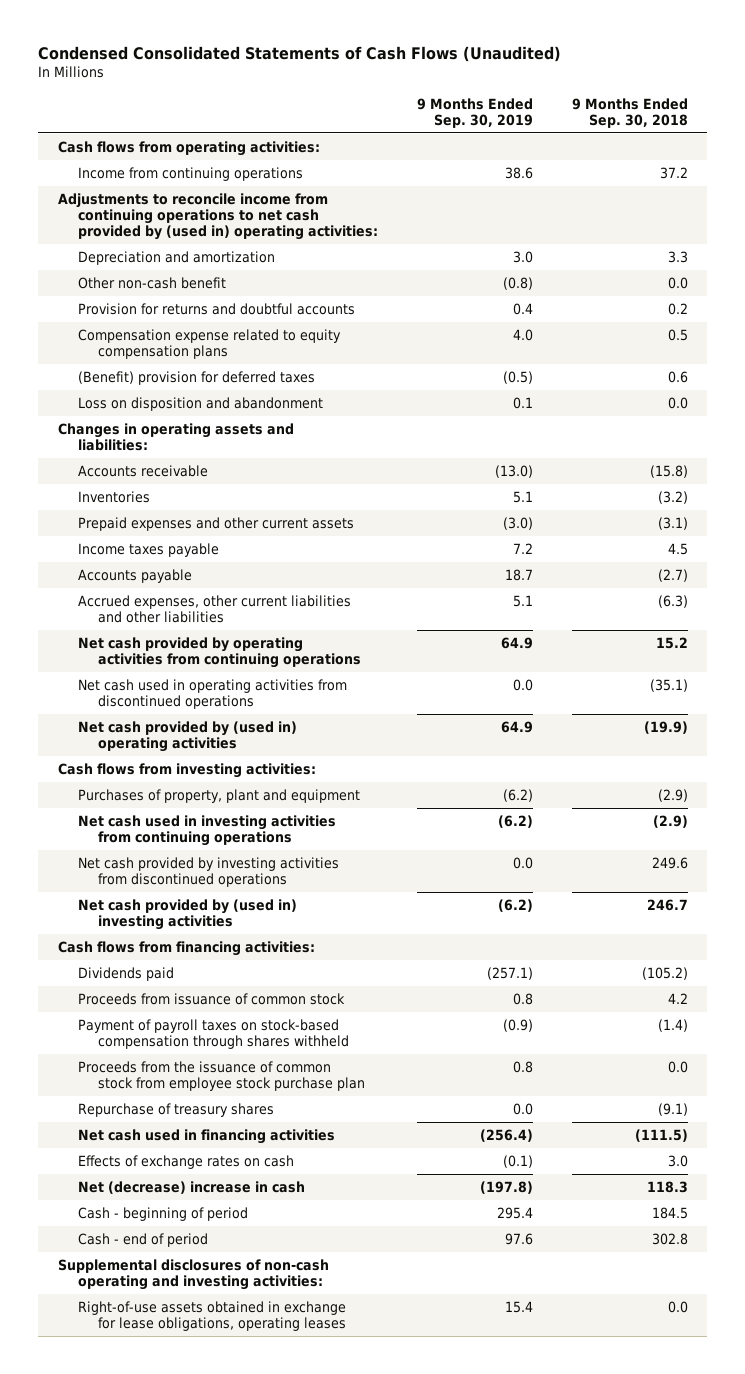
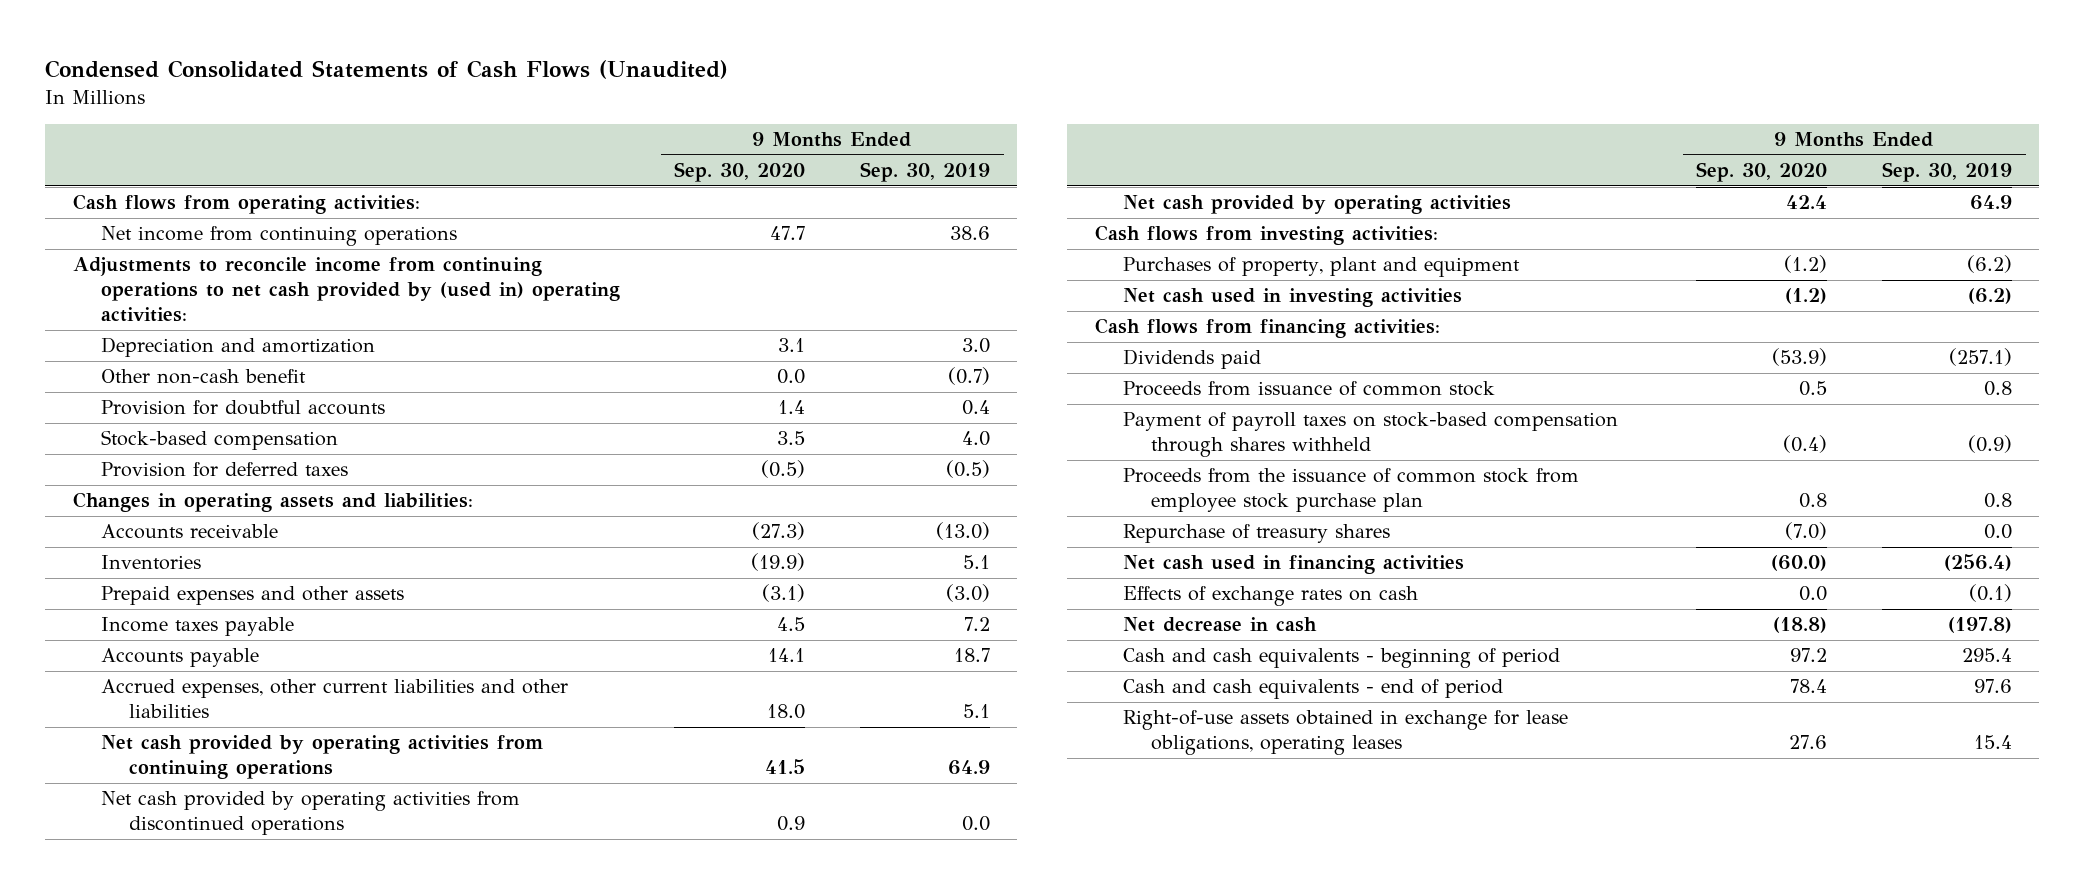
[571,97,688,128] 9 Months Ended Sep. 30, 2018 -> none
none -> [674,162,806,183] Sep. 30, 2020
[78,167,304,182] Income from continuing operations -> [100,226,457,247] Net income from continuing operations
[78,397,324,412] Loss on disposition and abandonment -> none
[502,277,533,291] (0.8) -> [947,367,990,386] (0.7)
[78,303,356,316] Provision for returns and doubtful accounts -> [100,400,385,416] Provision for doubtful accounts
[78,329,342,359] Compensation expense related to equity compensation plans -> [100,430,338,451] Stock-based compensation
[78,371,316,386] (Benefit) provision for deferred taxes -> [100,462,348,478] Provision for deferred taxes
[78,517,355,532] Prepaid expenses and other current assets -> [100,586,404,606] Prepaid expenses and other assets
[78,679,348,709] Net cash used in operating activities from discontinued operations -> [100,791,520,836] Net cash provided by operating activities from discontinued operations
[78,721,298,752] Net cash provided by (used in) operating activities -> [1122,195,1511,215] Net cash provided by operating activities
[78,815,337,846] Net cash used in investing activities from continuing operations -> none
[78,857,340,887] Net cash provided by investing activities from discontinued operations -> none
[78,899,298,930] Net cash provided by (used in) investing activities -> [1122,288,1462,308] Net cash used in investing activities
[57,1259,329,1290] Supplemental disclosures of non-cash operating and investing activities: -> none
[78,1181,306,1195] Net (decrease) increase in cash -> [1122,617,1317,633] Net decrease in cash
[78,1207,249,1222] Cash - beginning of period -> [1122,648,1560,669] Cash and cash equivalents - beginning of period
[78,1233,209,1248] Cash - end of period -> [1122,679,1503,700] Cash and cash equivalents - end of period

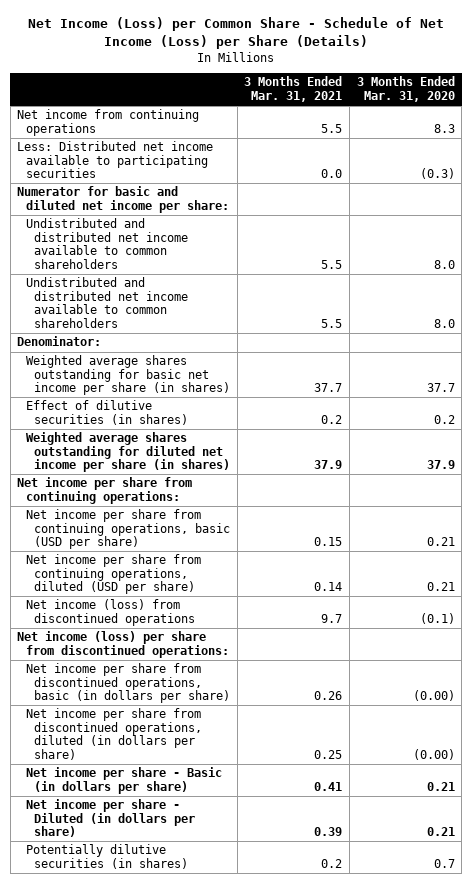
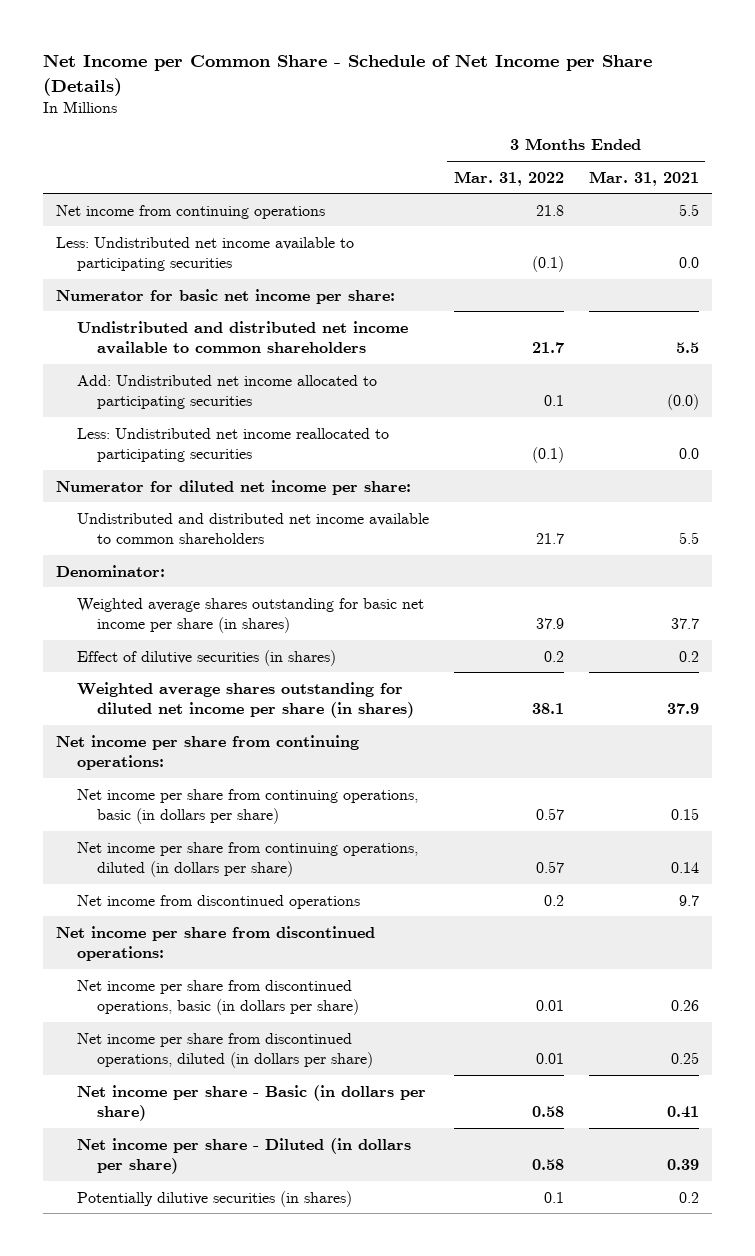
[28,17,445,49] Net Income (Loss) per Common Share - Schedule of Net Income (Loss) per Share (Details) -> [43,54,653,96] Net Income per Common Share - Schedule of Net Income per Share (Details)
[356,76,455,102] 3 Months Ended Mar. 31, 2020 -> none
none -> [453,170,564,186] Mar. 31, 2022
[17,141,214,179] Less: Distributed net income available to participating securities -> [55,236,354,271] Less: Undistributed net income available to participating securities
[17,186,229,213] Numerator for basic and diluted net income per share: -> [55,288,395,304] Numerator for basic net income per share:
none -> [76,374,377,409] Add: Undistributed net income allocated to participating securities
none -> [76,427,389,462] Less: Undistributed net income reallocated to participating securities
none -> [55,479,411,495] Numerator for diluted net income per share:
[25,509,231,550] Net income per share from continuing operations, basic (USD per share) -> [76,788,418,824] Net income per share from continuing operations, basic (in dollars per share)
[25,554,201,595] Net income per share from continuing operations, diluted (USD per share) -> [76,841,418,877] Net income per share from continuing operations, diluted (in dollars per share)
[25,599,196,626] Net income (loss) from discontinued operations -> [76,894,360,909] Net income from discontinued operations
[17,631,229,658] Net income (loss) per share from discontinued operations: -> [55,925,375,961] Net income per share from discontinued operations:

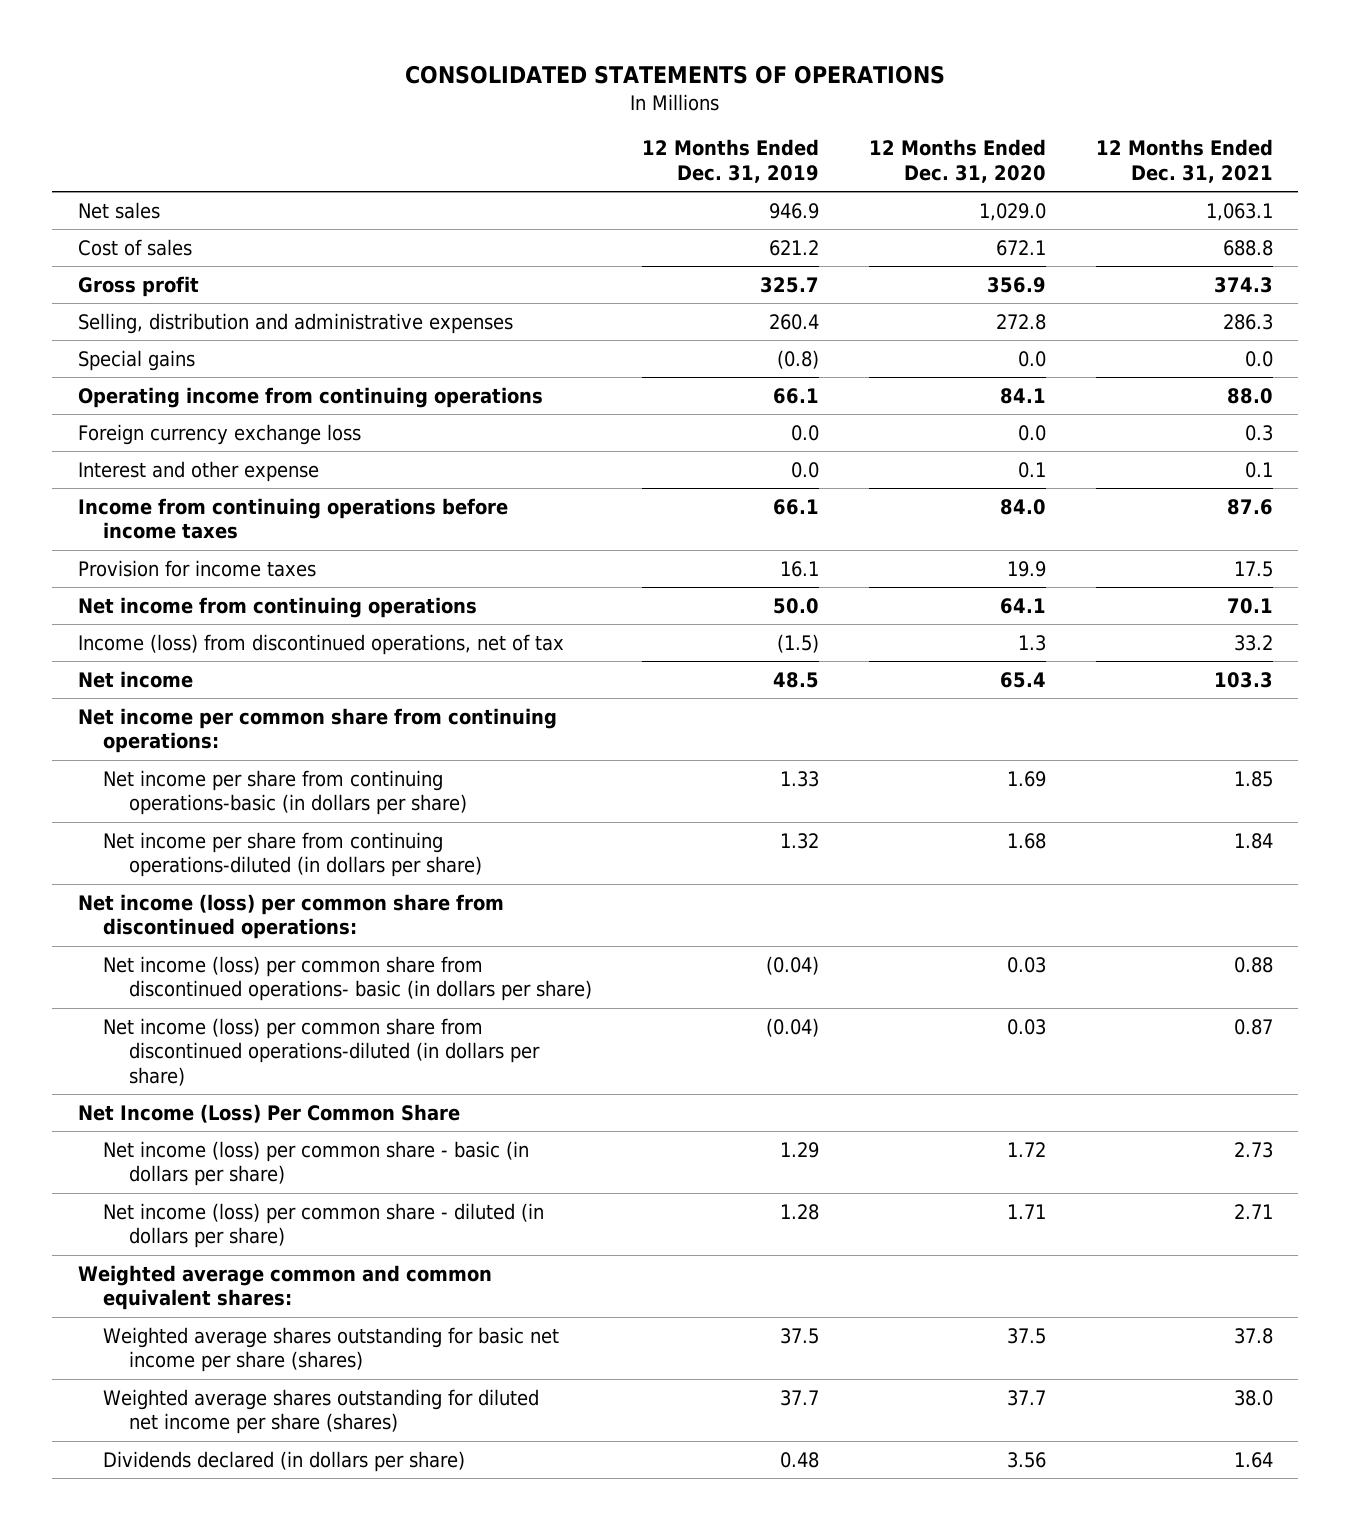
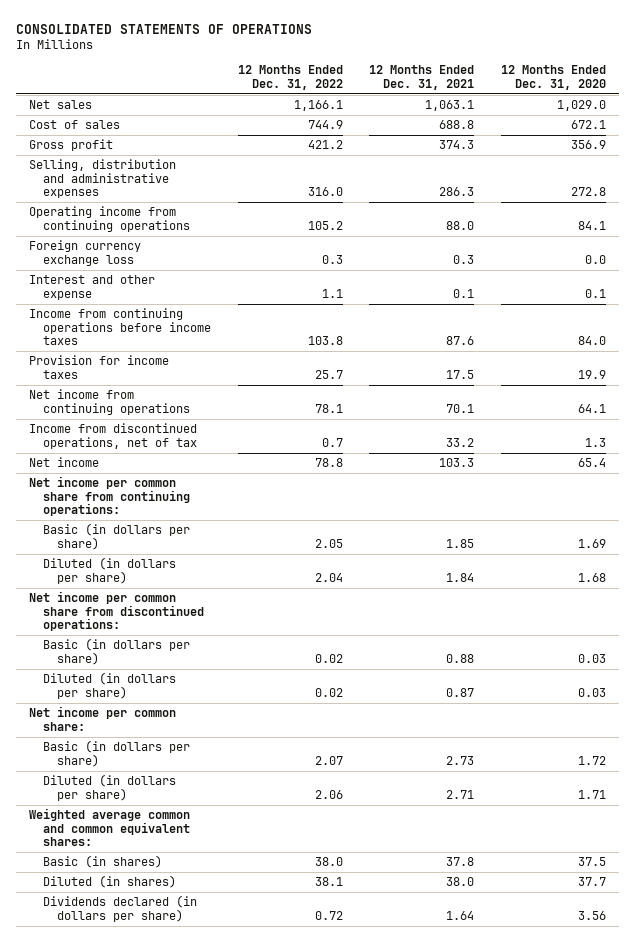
[641,139,819,183] 12 Months Ended Dec. 31, 2019 -> none
none -> [237,65,343,90] 12 Months Ended Dec. 31, 2022
[77,349,195,371] Special gains -> none
[77,633,564,655] Income (loss) from discontinued operations, net of tax -> [29,423,198,449] Income from discontinued operations, net of tax
[103,769,467,816] Net income per share from continuing operations-basic (in dollars per share) -> [43,523,191,550] Basic (in dollars per share)
[103,831,482,878] Net income per share from continuing operations-diluted (in dollars per share) -> [43,557,177,584] Diluted (in dollars per share)
[77,893,504,940] Net income (loss) per common share from discontinued operations: -> [29,591,205,631] Net income per common share from discontinued operations:
[103,955,592,1002] Net income (loss) per common share from discontinued operations- basic (in dollars per share) -> [43,638,191,665] Basic (in dollars per share)
[103,1017,540,1086] Net income (loss) per common share from discontinued operations-diluted (in dollars per share) -> [43,672,177,699] Diluted (in dollars per share)
[77,1103,460,1123] Net Income (Loss) Per Common Share -> [29,706,177,731] Net income per common share:
[103,1140,530,1187] Net income (loss) per common share - basic (in dollars per share) -> [43,740,191,767] Basic (in dollars per share)
[103,1202,545,1249] Net income (loss) per common share - diluted (in dollars per share) -> [43,774,177,801] Diluted (in dollars per share)
[103,1326,560,1373] Weighted average shares outstanding for basic net income per share (shares) -> [43,855,163,869] Basic (in shares)
[103,1388,540,1435] Weighted average shares outstanding for diluted net income per share (shares) -> [43,875,177,889] Diluted (in shares)

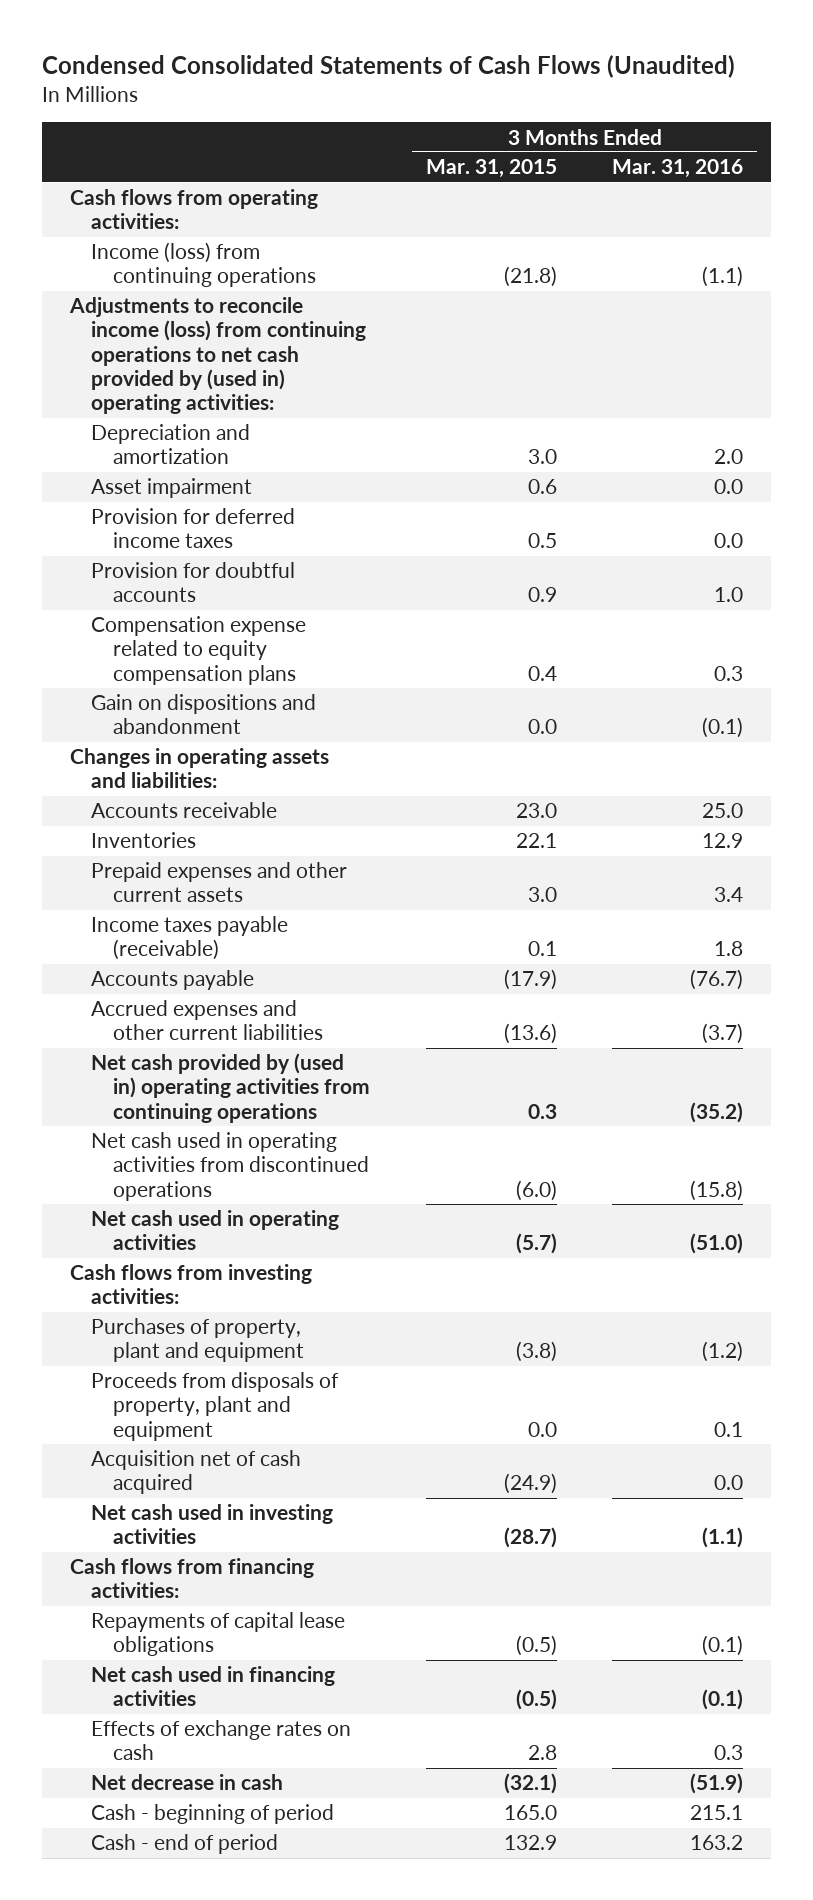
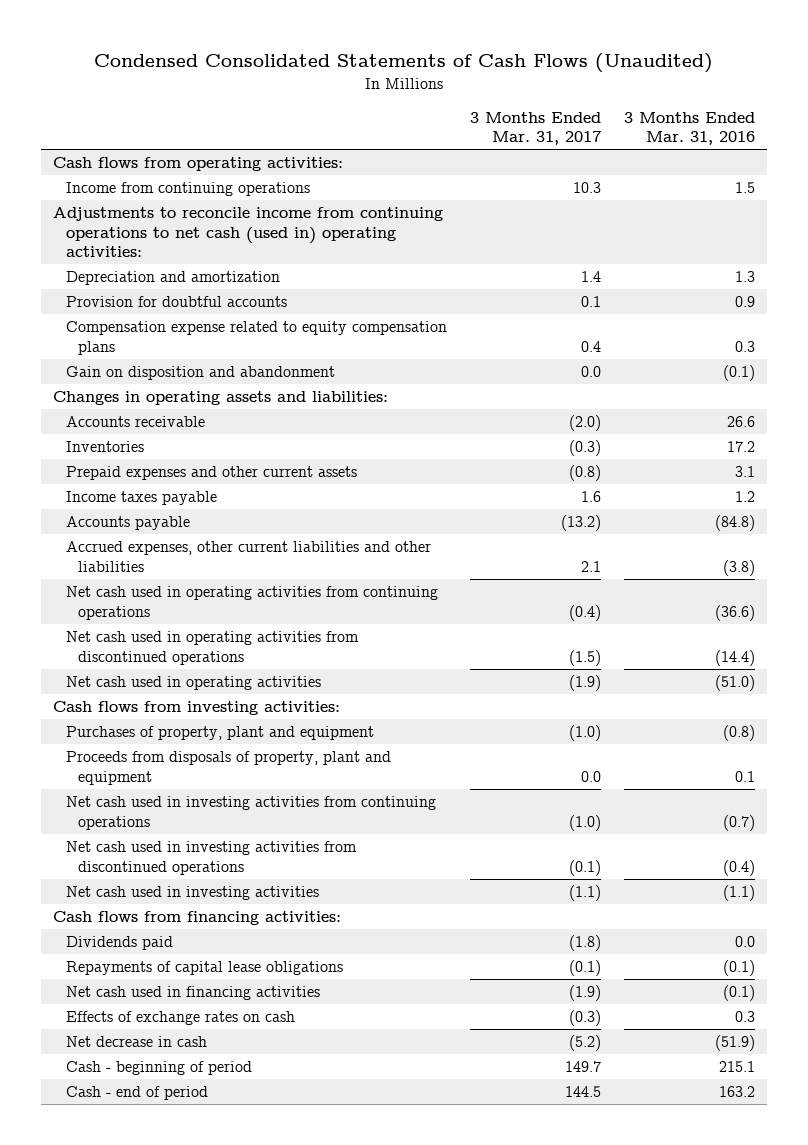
[425,159,557,179] Mar. 31, 2015 -> none
none -> [469,112,601,146] 3 Months Ended Mar. 31, 2017
[91,478,253,499] Asset impairment -> none
[91,508,296,549] Provision for deferred income taxes -> none
[91,242,317,288] Income (loss) from continuing operations -> [65,182,310,197] Income from continuing operations
[702,266,744,288] (1.1) -> [735,182,756,194] 1.5
[68,297,367,415] Adjustments to reconcile income (loss) from continuing operations to net cash provided by (used in) operating activities: -> [53,207,444,257] Adjustments to reconcile income from continuing operations to net cash (used in) operating activities:
[714,449,744,465] 2.0 -> [735,271,756,283] 1.3
[714,587,744,603] 1.0 -> [735,296,756,308] 0.9
[91,694,317,735] Gain on dispositions and abandonment -> [65,366,335,381] Gain on disposition and abandonment
[702,803,744,819] 25.0 -> [727,416,756,428] 26.6
[702,833,744,849] 12.9 -> [727,441,756,453] 17.2
[714,887,744,903] 3.4 -> [735,466,756,478] 3.1
[91,916,289,961] Income taxes payable (receivable) -> [65,491,217,506] Income taxes payable
[714,941,744,957] 1.8 -> [735,491,756,503] 1.2
[690,969,744,991] (76.7) -> [715,515,756,532] (84.8)
[91,1000,324,1041] Accrued expenses and other current liabilities -> [65,541,431,572] Accrued expenses, other current liabilities and other liabilities
[702,1023,744,1045] (3.7) -> [723,559,756,576] (3.8)
[91,1053,371,1123] Net cash provided by (used in) operating activities from continuing operations -> [65,586,438,620] Net cash used in operating activities from continuing operations
[690,1101,744,1123] (35.2) -> [715,604,756,621] (36.6)
[690,1179,744,1201] (15.8) -> [715,649,756,666] (14.4)
[702,1341,744,1363] (1.2) -> [723,725,756,742] (0.8)
[91,1450,302,1495] Acquisition net of cash acquired -> none
none -> [65,796,436,830] Net cash used in investing activities from continuing operations
none -> [65,841,357,875] Net cash used in investing activities from discontinued operations
none -> [65,936,173,951] Dividends paid

